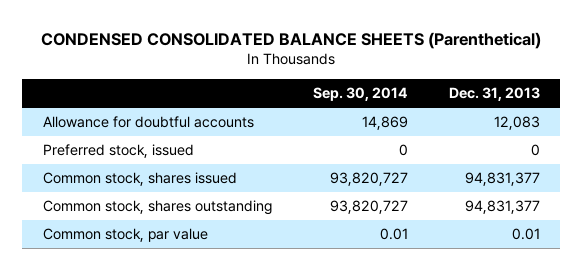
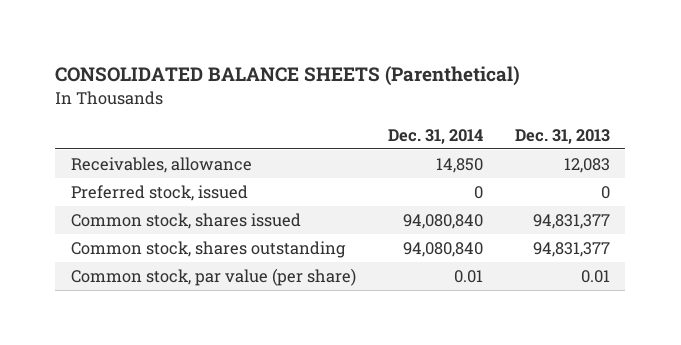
[41,31,542,49] CONDENSED CONSOLIDATED BALANCE SHEETS (Parenthetical) -> [55,66,521,87] CONSOLIDATED BALANCE SHEETS (Parenthetical)
[312,87,408,102] Sep. 30, 2014 -> none
none -> [387,128,483,144] Dec. 31, 2014
[42,116,254,129] Allowance for doubtful accounts -> [71,157,253,174] Receivables, allowance
[42,228,208,243] Common stock, par value -> [71,268,357,287] Common stock, par value (per share)

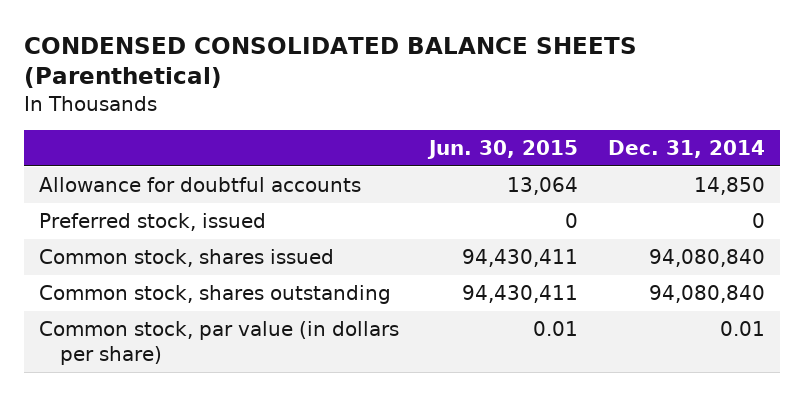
[55,66,521,87] CONSOLIDATED BALANCE SHEETS (Parenthetical) -> [23,36,637,89] CONDENSED CONSOLIDATED BALANCE SHEETS (Parenthetical)
[514,128,610,144] Dec. 31, 2013 -> none
none -> [426,140,578,160] Jun. 30, 2015
[71,157,253,174] Receivables, allowance -> [38,176,361,192] Allowance for doubtful accounts
[71,268,357,287] Common stock, par value (per share) -> [38,320,399,366] Common stock, par value (in dollars per share)

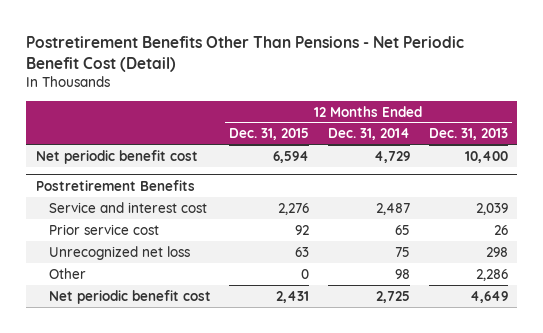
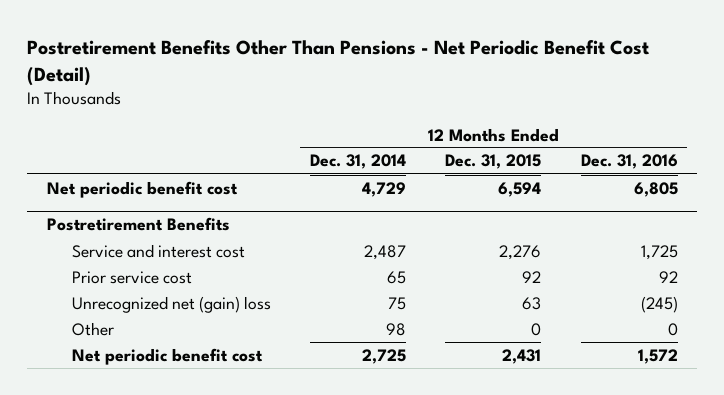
[428,128,508,141] Dec. 31, 2013 -> none
none -> [580,154,678,170] Dec. 31, 2016
[48,245,190,260] Unrecognized net loss -> [71,295,271,313] Unrecognized net (gain) loss

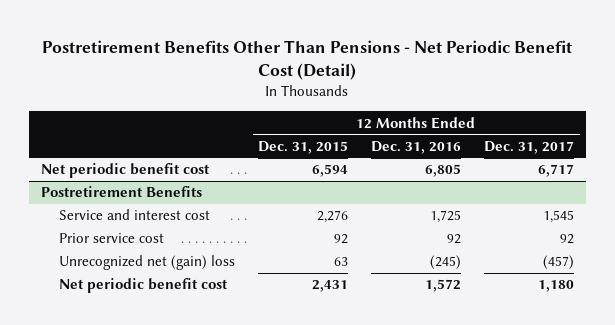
[310,154,407,170] Dec. 31, 2014 -> none
none -> [484,140,575,154] Dec. 31, 2017
[71,321,114,336] Other -> none

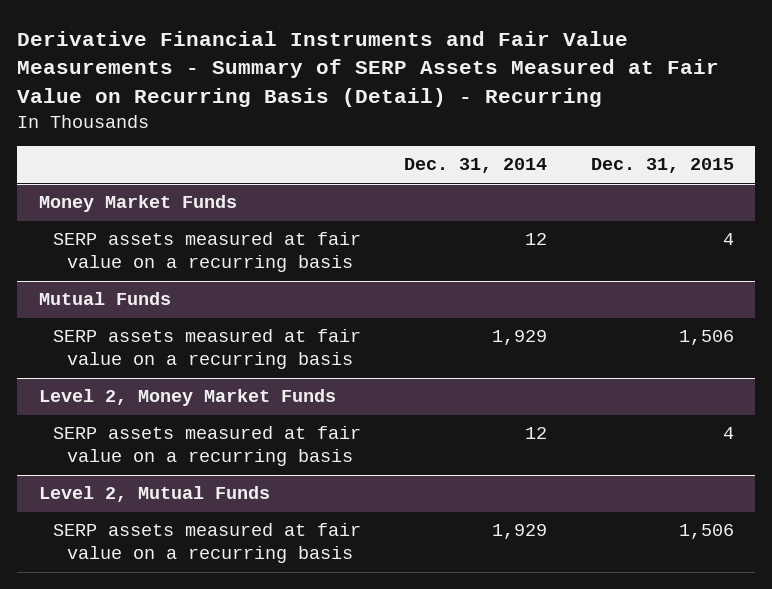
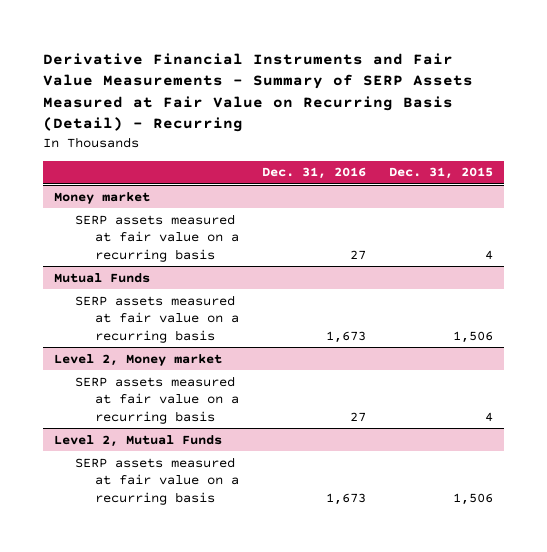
[404,158,548,174] Dec. 31, 2014 -> none
none -> [262,167,367,180] Dec. 31, 2016
[38,195,237,213] Money Market Funds -> [54,191,151,204] Money market
[38,389,336,407] Level 2, Money Market Funds -> [54,353,223,366] Level 2, Money market

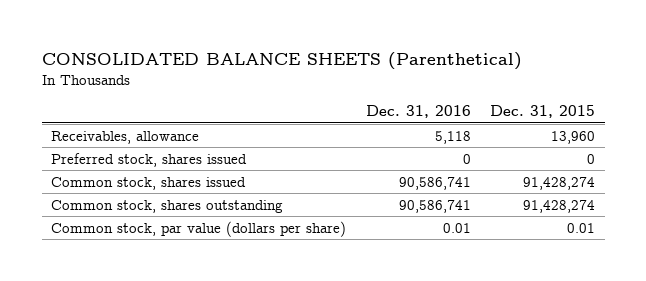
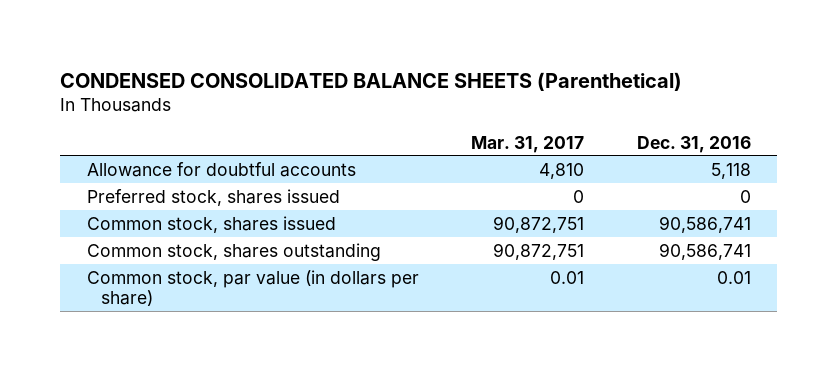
[41,51,522,70] CONSOLIDATED BALANCE SHEETS (Parenthetical) -> [60,71,683,91] CONDENSED CONSOLIDATED BALANCE SHEETS (Parenthetical)
[489,105,595,119] Dec. 31, 2015 -> none
none -> [471,135,585,153] Mar. 31, 2017
[51,130,200,144] Receivables, allowance -> [86,161,356,177] Allowance for doubtful accounts
[51,220,347,237] Common stock, par value (dollars per share) -> [86,269,419,306] Common stock, par value (in dollars per share)

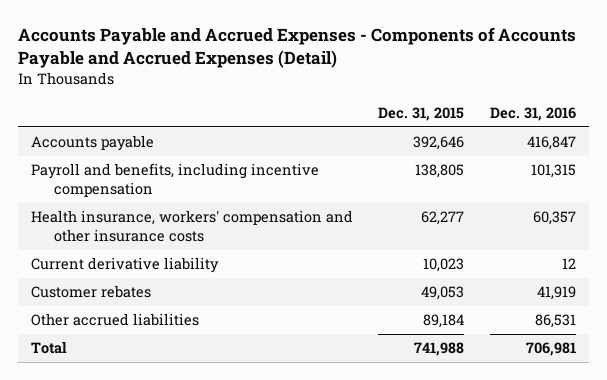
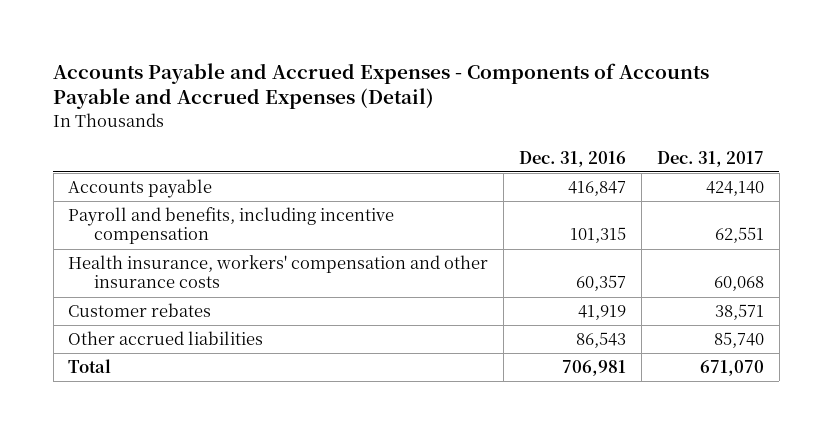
[378,106,465,121] Dec. 31, 2015 -> none
none -> [656,150,764,167] Dec. 31, 2017
[30,257,219,274] Current derivative liability -> none
[534,314,576,329] 86,531 -> [576,332,627,349] 86,543

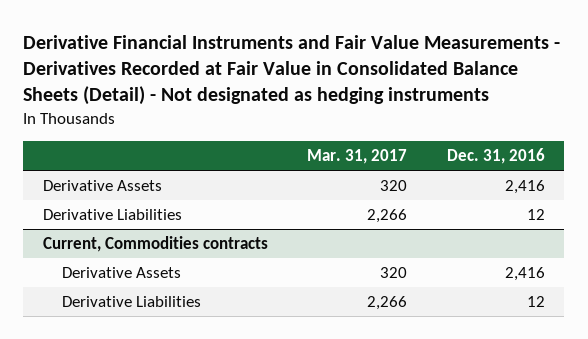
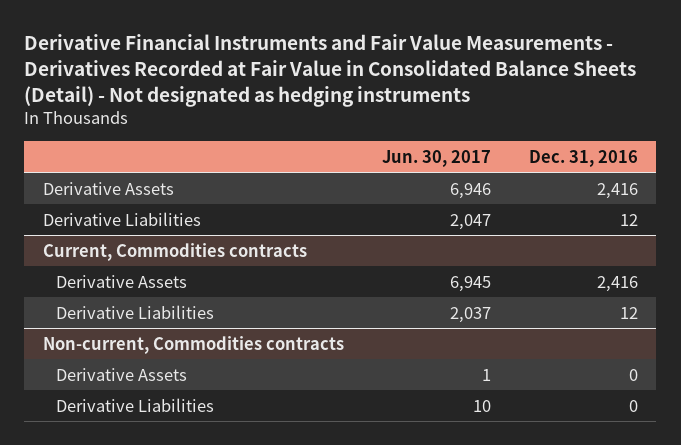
[307,148,408,164] Mar. 31, 2017 -> none
none -> [381,149,491,167] Jun. 30, 2017
none -> [43,335,345,354] Non-current, Commodities contracts
none -> [56,367,188,381] Derivative Assets
none -> [56,397,215,412] Derivative Liabilities

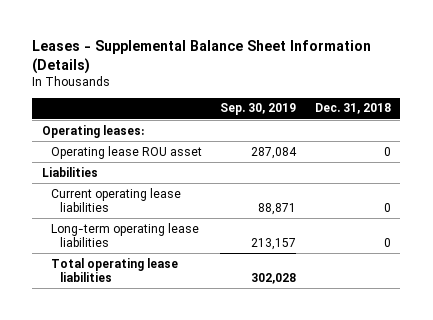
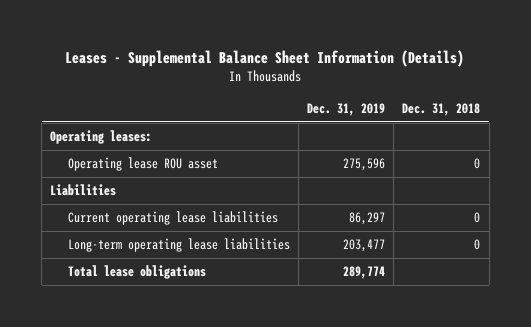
[220,103,297,116] Sep. 30, 2019 -> none
none -> [307,103,386,117] Dec. 31, 2019
[50,257,178,283] Total operating lease liabilities -> [68,265,207,280] Total lease obligations

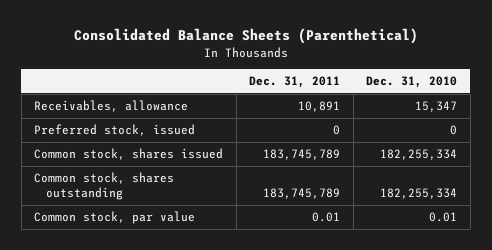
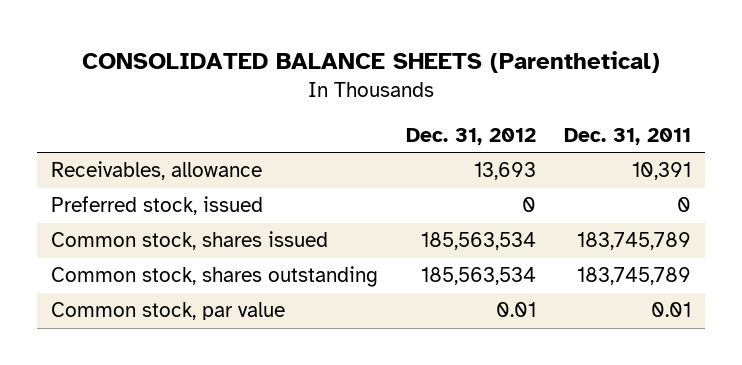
[73,28,418,45] Consolidated Balance Sheets (Parenthetical) -> [82,51,661,74] CONSOLIDATED BALANCE SHEETS (Parenthetical)
[366,76,458,89] Dec. 31, 2010 -> none
none -> [406,127,537,145] Dec. 31, 2012
[298,101,341,113] 10,891 -> [632,162,692,181] 10,391

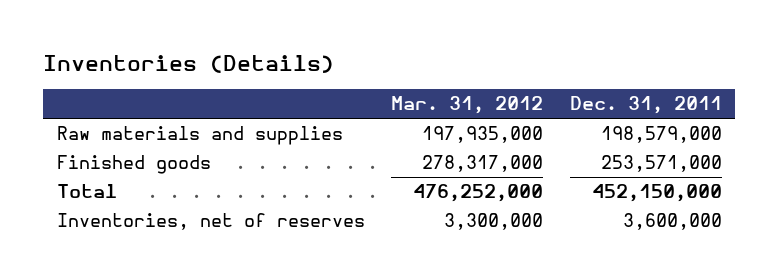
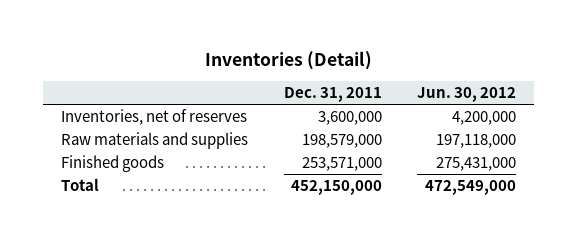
[43,55,335,74] Inventories (Details) -> [204,51,372,71] Inventories (Detail)
[391,96,544,115] Mar. 31, 2012 -> none
none -> [417,87,517,103] Jun. 30, 2012
[56,213,365,231] Inventories, net of reserves -> [60,109,247,126] Inventories, net of reserves

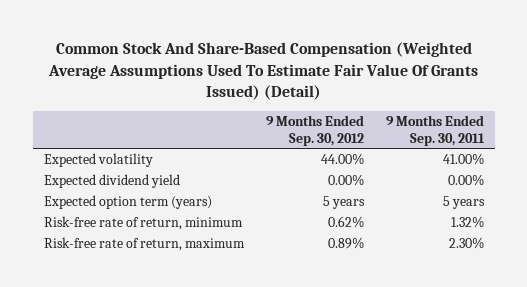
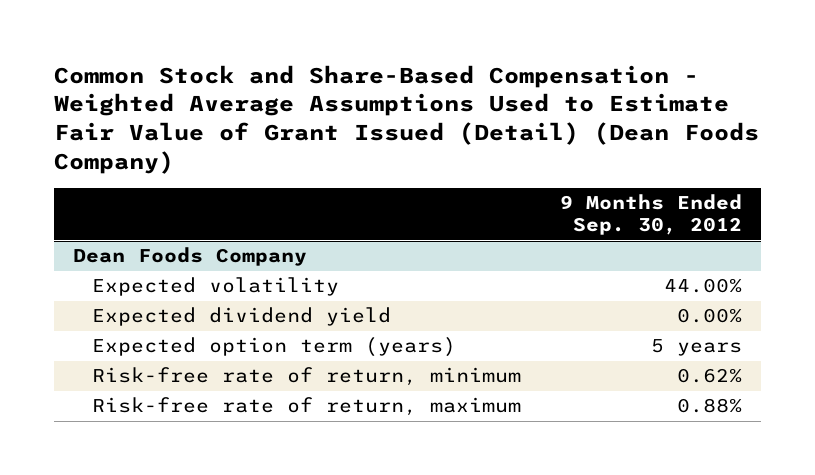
[47,42,478,101] Common Stock And Share-Based Compensation (Weighted Average Assumptions Used To Estimate Fair Value Of Grants Issued) (Detail) -> [53,64,759,175] Common Stock and Share-Based Compensation - Weighted Average Assumptions Used to Estimate Fair Value of Grant Issued (Detail) (Dean Foods Company)
[385,114,485,146] 9 Months Ended Sep. 30, 2011 -> none
none -> [73,247,308,267] Dean Foods Company
[327,237,364,250] 0.89% -> [676,398,742,414] 0.88%

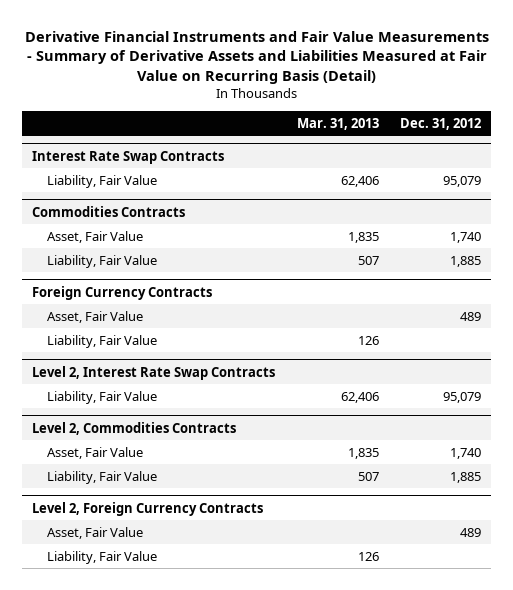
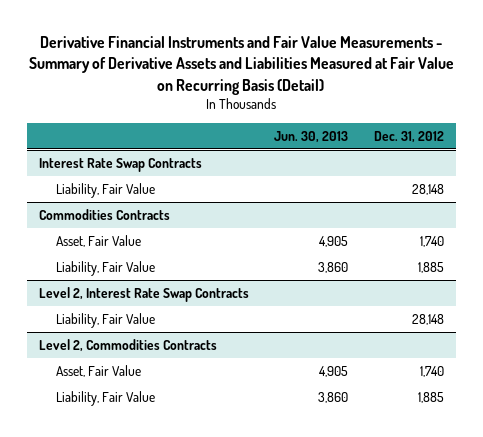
[296,117,379,130] Mar. 31, 2013 -> none
none -> [274,130,349,143] Jun. 30, 2013
[442,175,481,187] 95,079 -> [411,183,444,195] 28,148
[32,285,213,300] Foreign Currency Contracts -> none
[46,310,143,323] Asset, Fair Value -> none
[46,334,157,348] Liability, Fair Value -> none
[442,391,481,403] 95,079 -> [411,313,444,325] 28,148
[32,501,264,516] Level 2, Foreign Currency Contracts -> none
[46,526,143,539] Asset, Fair Value -> none
[46,550,157,564] Liability, Fair Value -> none

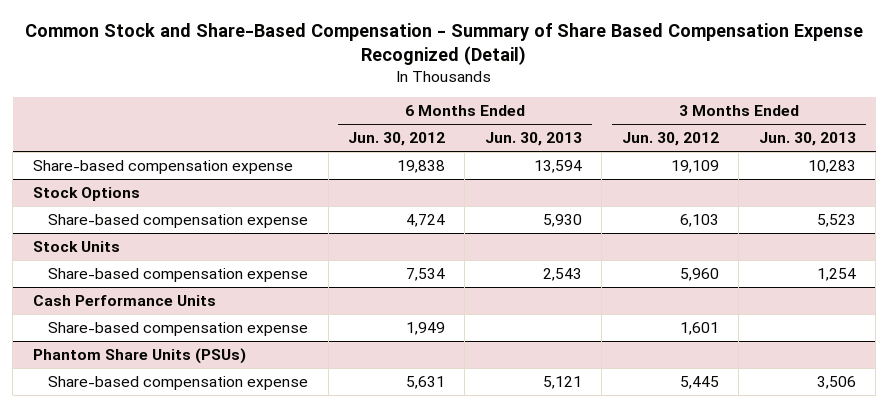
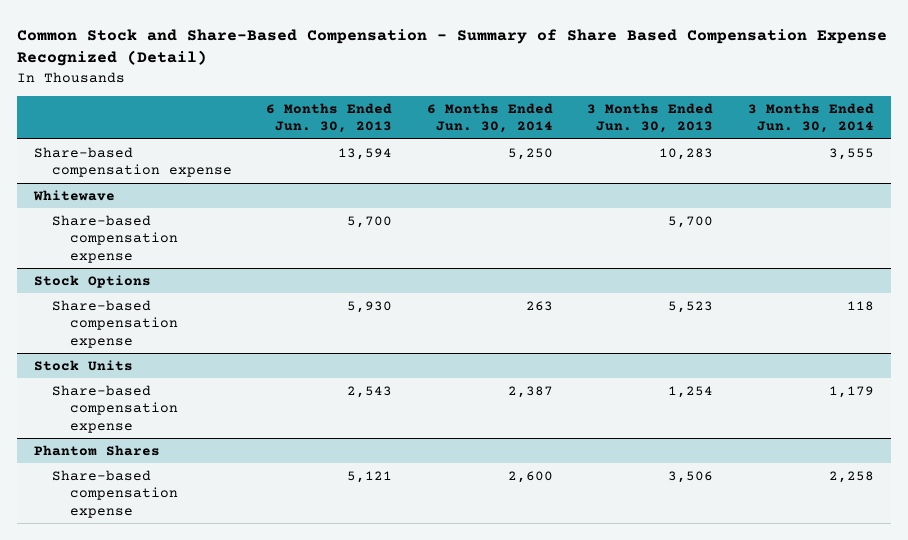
[347,132,445,147] Jun. 30, 2012 -> none
[621,132,719,147] Jun. 30, 2012 -> none
none -> [426,102,553,134] 6 Months Ended Jun. 30, 2014
none -> [747,102,874,134] 3 Months Ended Jun. 30, 2014
none -> [33,189,116,201] Whitewave
none -> [51,214,178,263] Share-based compensation expense
[32,294,216,306] Cash Performance Units -> none
[48,321,309,336] Share-based compensation expense -> none
[32,347,246,364] Phantom Share Units (PSUs) -> none
none -> [34,444,161,456] Phantom Shares

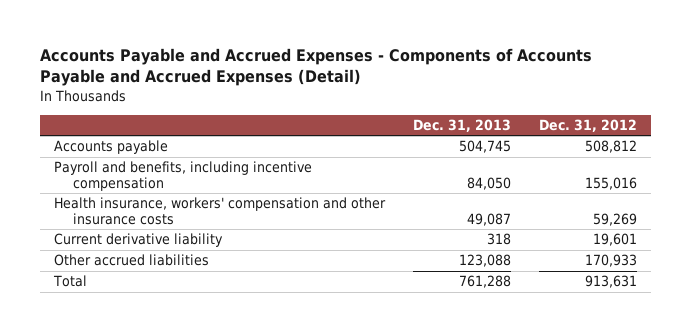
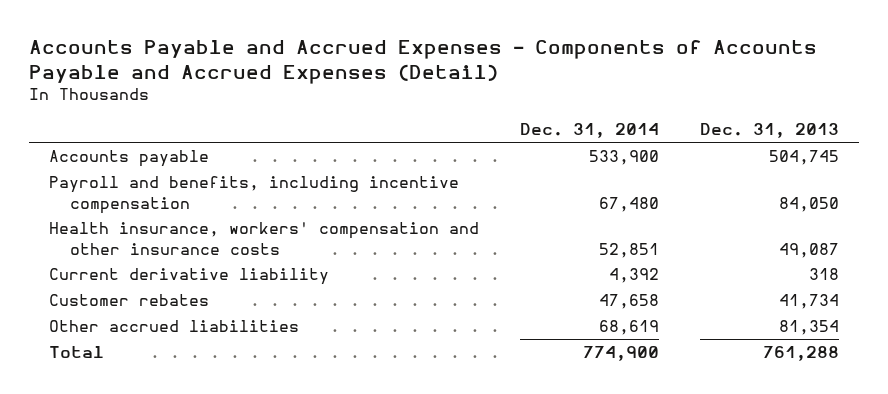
[539,118,638,132] Dec. 31, 2012 -> none
none -> [520,123,660,139] Dec. 31, 2014
none -> [49,293,210,306] Customer rebates
[459,254,512,268] 123,088 -> [778,319,839,335] 81,354

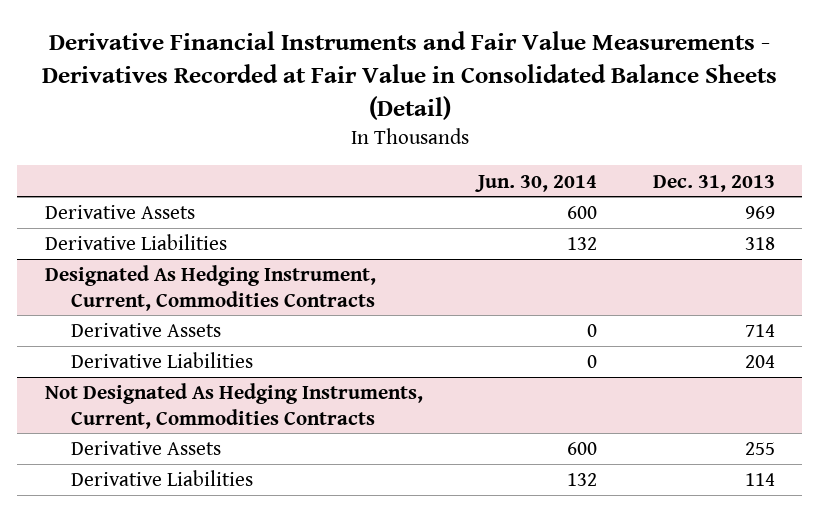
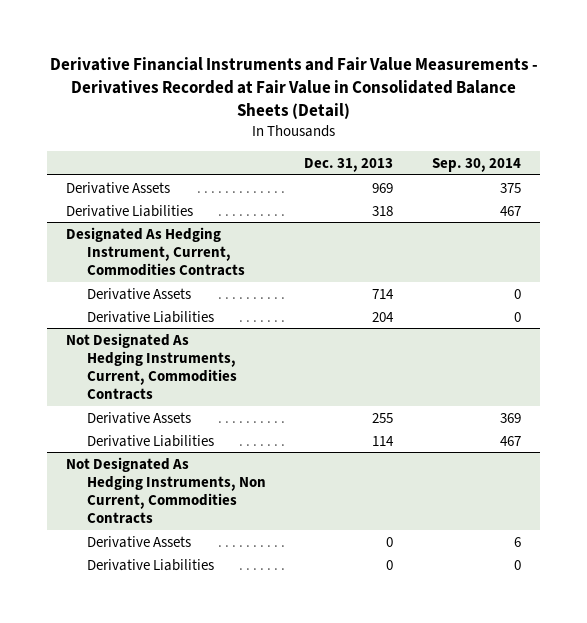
[475,174,598,192] Jun. 30, 2014 -> none
none -> [431,157,521,172] Sep. 30, 2014
none -> [66,456,266,525] Not Designated As Hedging Instruments, Non Current, Commodities Contracts
none -> [86,535,191,548] Derivative Assets
none -> [86,558,214,571] Derivative Liabilities

